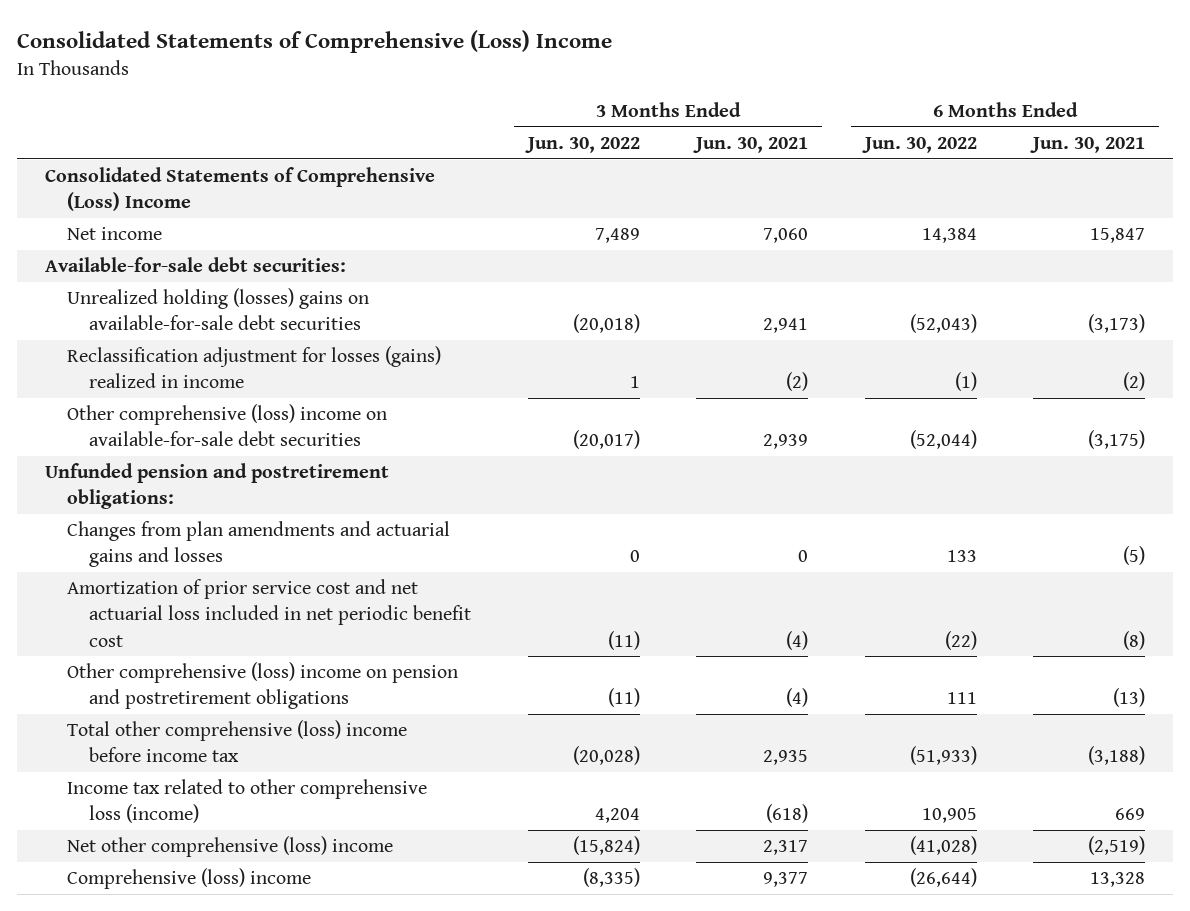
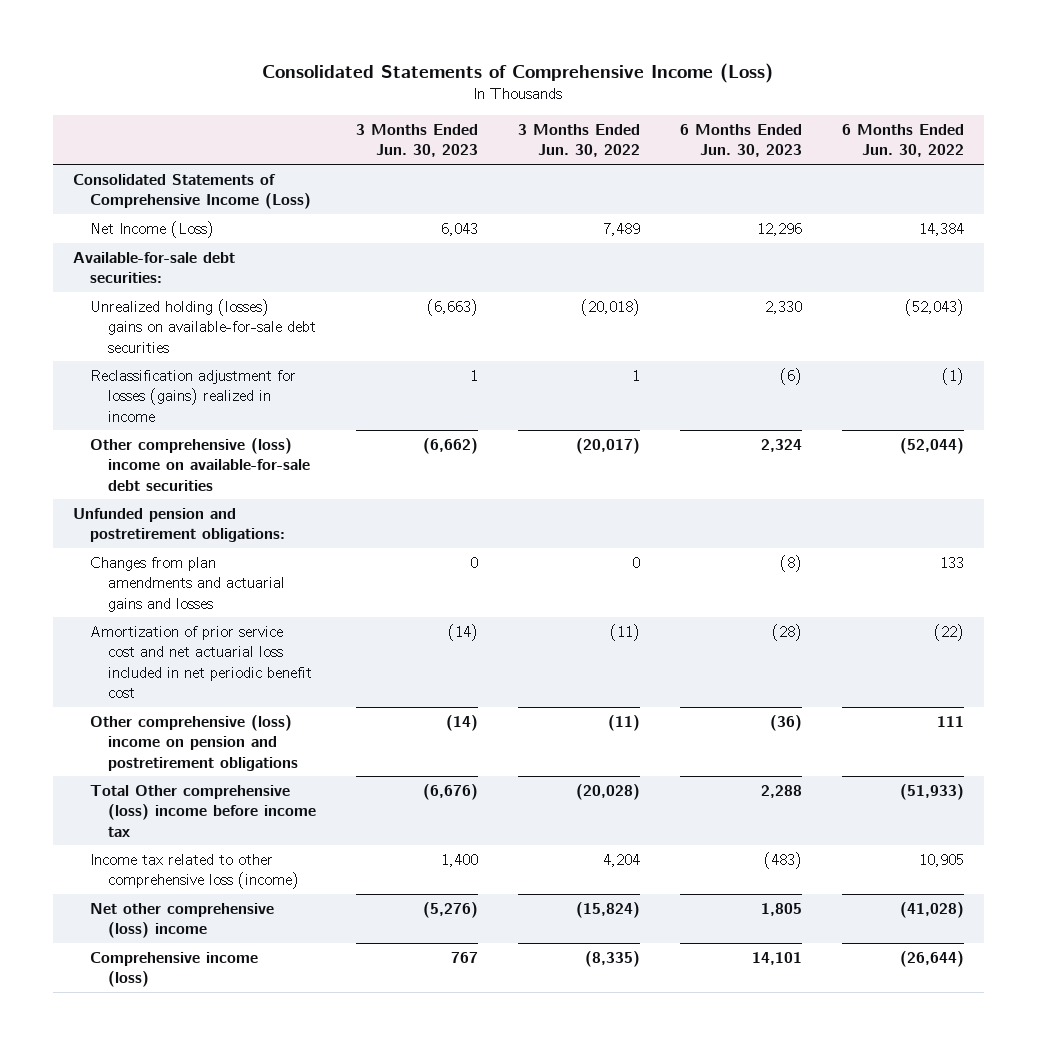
[16,29,612,53] Consolidated Statements of Comprehensive (Loss) Income -> [262,62,774,83] Consolidated Statements of Comprehensive Income (Loss)
[693,137,809,154] Jun. 30, 2021 -> none
[1030,137,1146,154] Jun. 30, 2021 -> none
none -> [355,123,478,158] 3 Months Ended Jun. 30, 2023
none -> [679,123,802,158] 6 Months Ended Jun. 30, 2023
[44,167,435,212] Consolidated Statements of Comprehensive (Loss) Income -> [73,173,312,210] Consolidated Statements of Comprehensive Income (Loss)
[67,227,163,241] Net income -> [90,220,215,238] Net Income (Loss)
[67,720,408,763] Total other comprehensive (loss) income before income tax -> [90,784,316,837] Total Other comprehensive (loss) income before income tax
[67,868,312,890] Comprehensive (loss) income -> [90,951,259,988] Comprehensive income (loss)

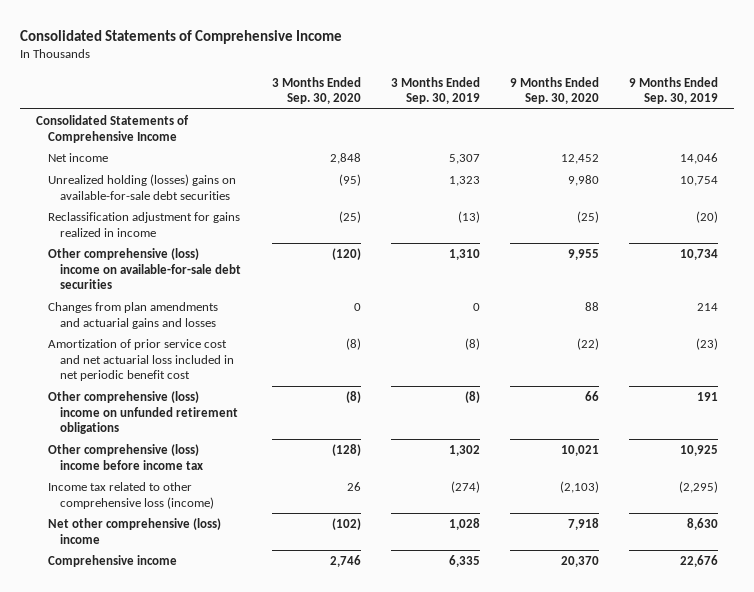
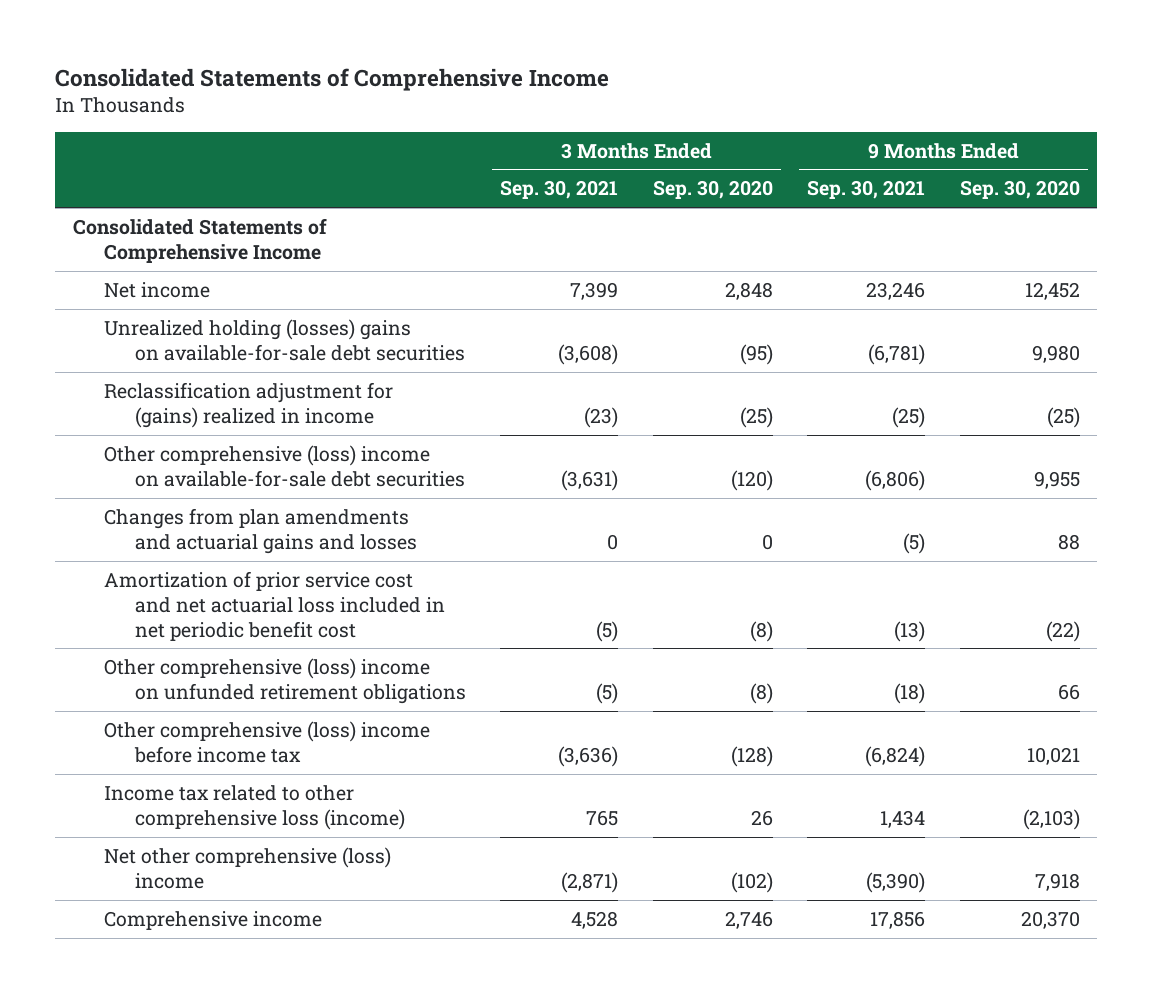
[390,76,480,104] 3 Months Ended Sep. 30, 2019 -> none
[629,76,719,104] 9 Months Ended Sep. 30, 2019 -> none
none -> [500,180,619,200] Sep. 30, 2021
none -> [807,180,926,200] Sep. 30, 2021
[47,212,240,237] Reclassification adjustment for gains realized in income -> [103,381,393,428] Reclassification adjustment for (gains) realized in income

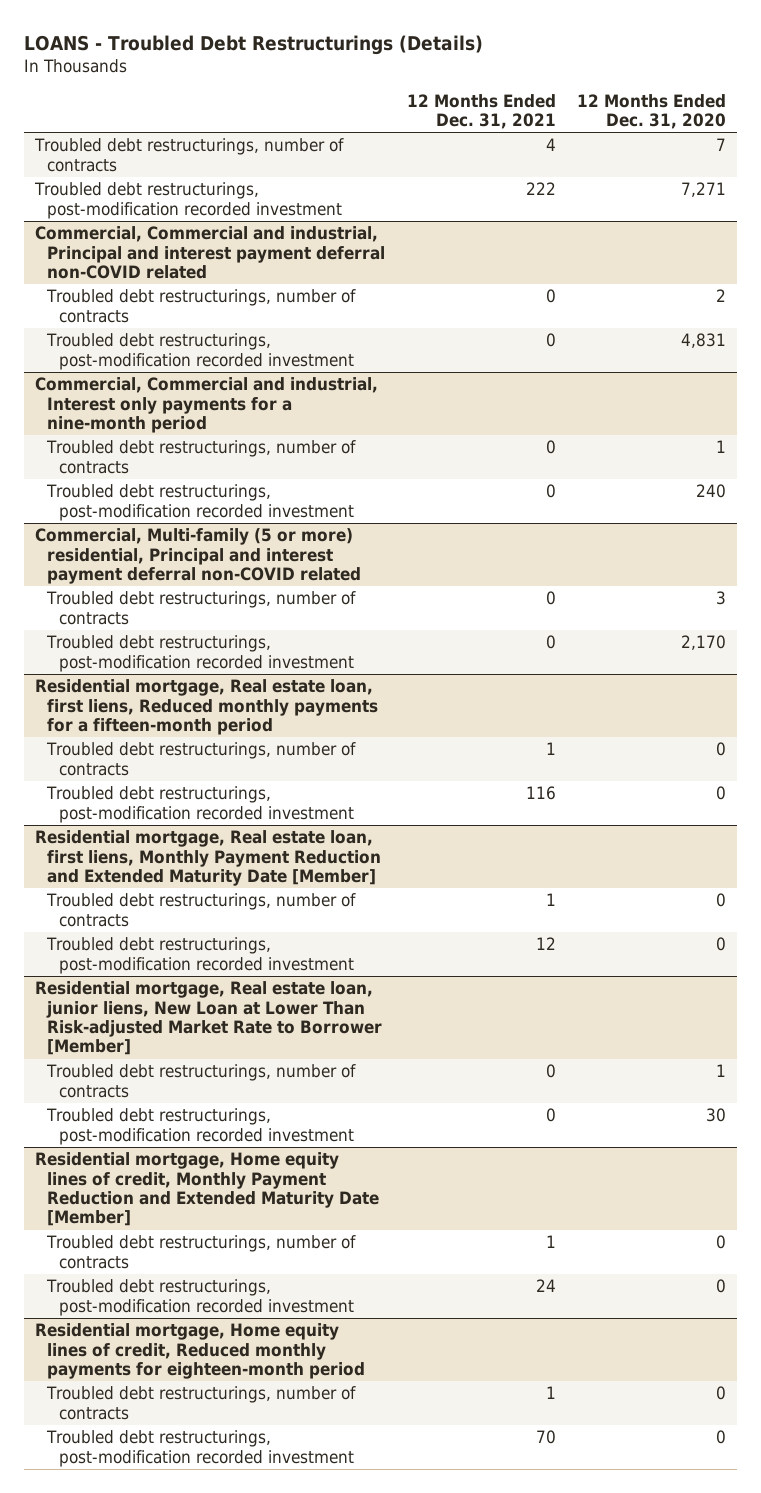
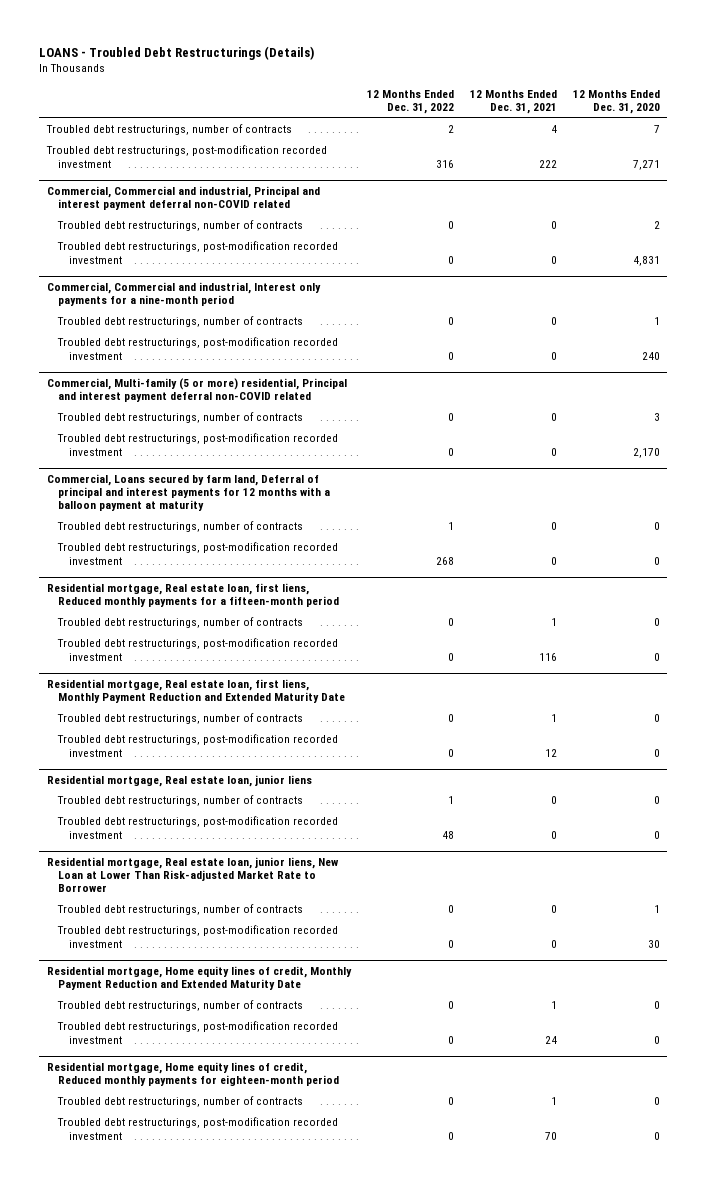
none -> [366,90,454,115] 12 Months Ended Dec. 31, 2022
none -> [47,474,331,512] Commercial, Loans secured by farm land, Deferral of principal and interest payments for 12 months with a balloon payment at maturity
none -> [57,521,304,533] Troubled debt restructurings, number of contracts
none -> [57,542,339,565] Troubled debt restructurings, post-modification recorded investment
[34,830,381,887] Residential mortgage, Real estate loan, first liens, Monthly Payment Reduction and Extended Maturity Date [Member] -> [47,679,346,704] Residential mortgage, Real estate loan, first liens, Monthly Payment Reduction and Extended Maturity Date
none -> [47,775,313,788] Residential mortgage, Real estate loan, junior liens
none -> [57,795,304,807] Troubled debt restructurings, number of contracts
none -> [57,816,339,839] Troubled debt restructurings, post-modification recorded investment
[34,981,382,1056] Residential mortgage, Real estate loan, junior liens, New Loan at Lower Than Risk-adjusted Market Rate to Borrower [Member] -> [47,857,340,893] Residential mortgage, Real estate loan, junior liens, New Loan at Lower Than Risk-adjusted Market Rate to Borrower
[34,1152,379,1227] Residential mortgage, Home equity lines of credit, Monthly Payment Reduction and Extended Maturity Date [Member] -> [47,966,353,991] Residential mortgage, Home equity lines of credit, Monthly Payment Reduction and Extended Maturity Date

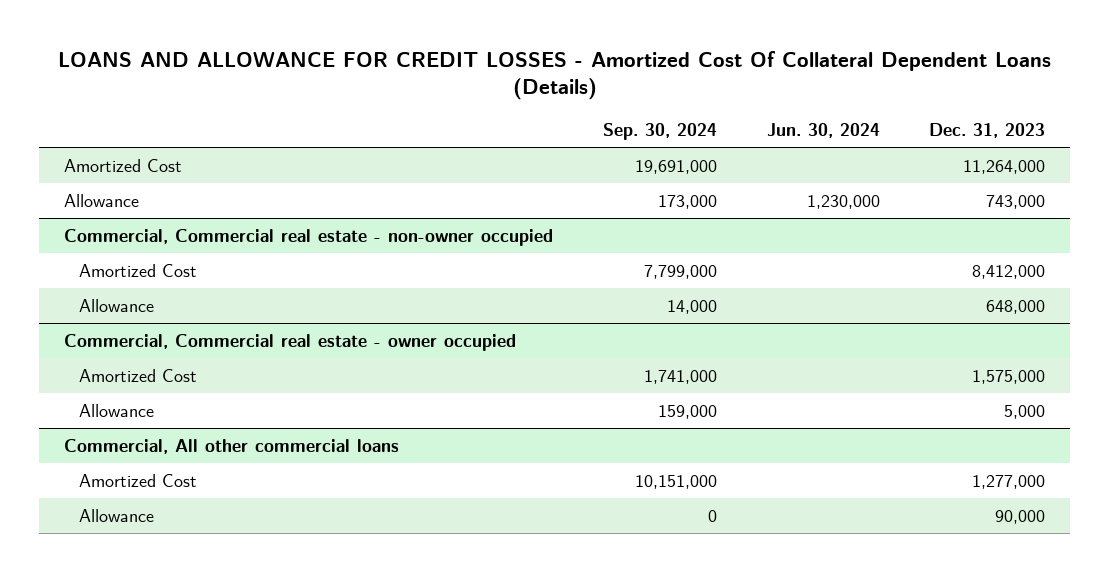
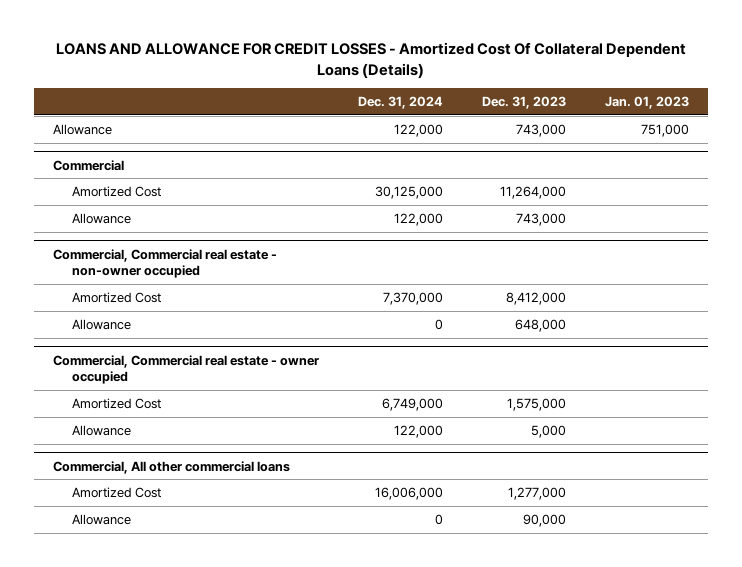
[602,122,717,140] Sep. 30, 2024 -> none
[766,122,880,138] Jun. 30, 2024 -> none
none -> [357,95,443,109] Dec. 31, 2024
none -> [604,95,689,109] Jan. 01, 2023
none -> [53,124,113,136] Allowance
none -> [53,159,125,171] Commercial

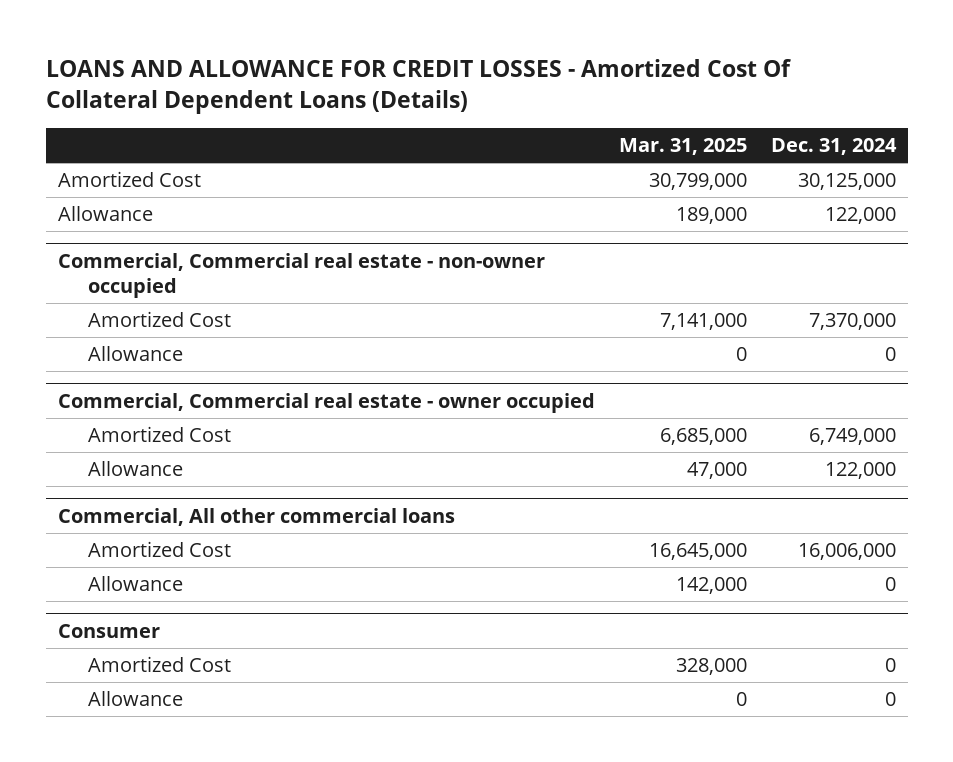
[481,95,566,109] Dec. 31, 2023 -> none
[604,95,689,109] Jan. 01, 2023 -> none
none -> [618,138,747,156] Mar. 31, 2025
[53,124,113,136] Allowance -> none
[53,159,125,171] Commercial -> none
none -> [57,623,160,638] Consumer
none -> [88,656,232,673] Amortized Cost
none -> [88,691,184,707] Allowance

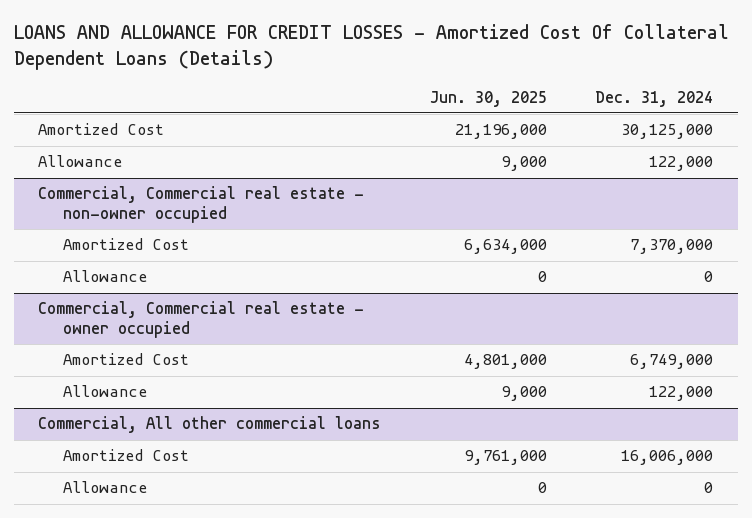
[618,138,747,156] Mar. 31, 2025 -> none
none -> [429,90,547,107] Jun. 30, 2025
[57,623,160,638] Consumer -> none
[88,656,232,673] Amortized Cost -> none
[88,691,184,707] Allowance -> none

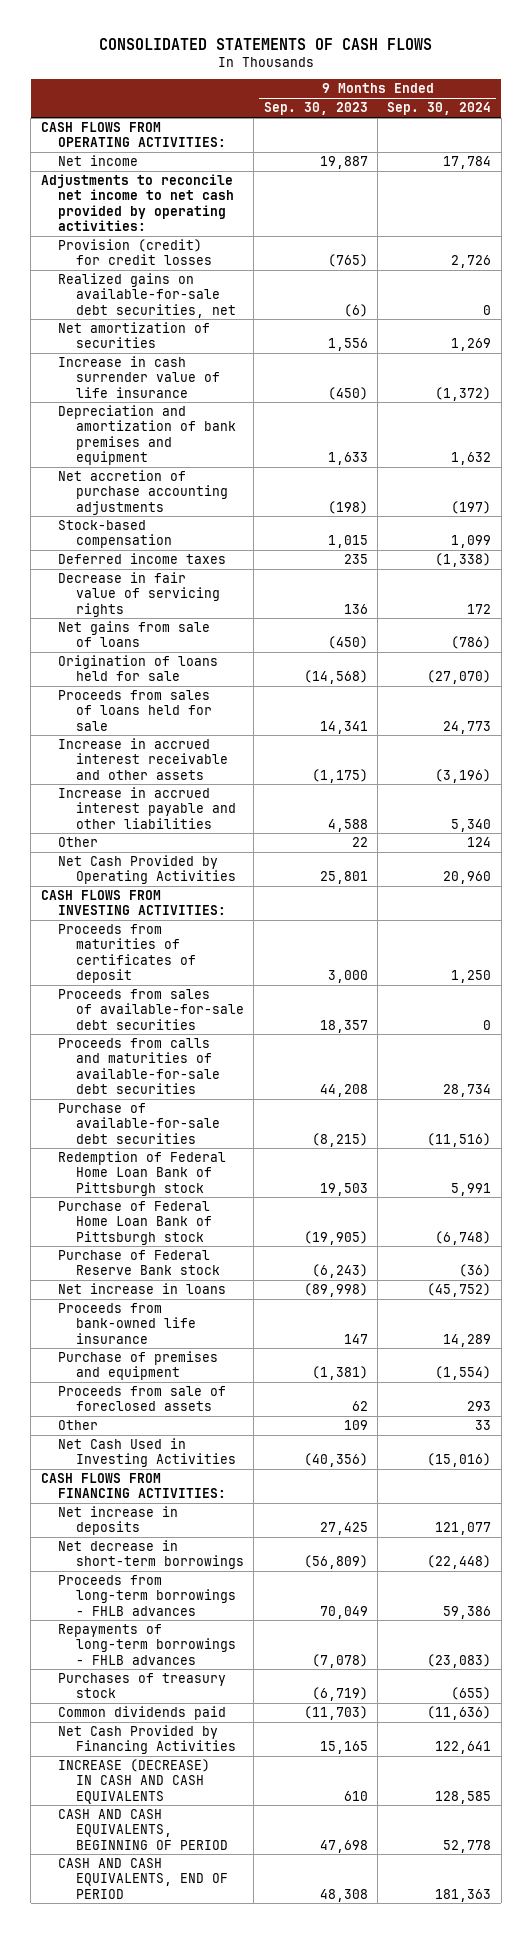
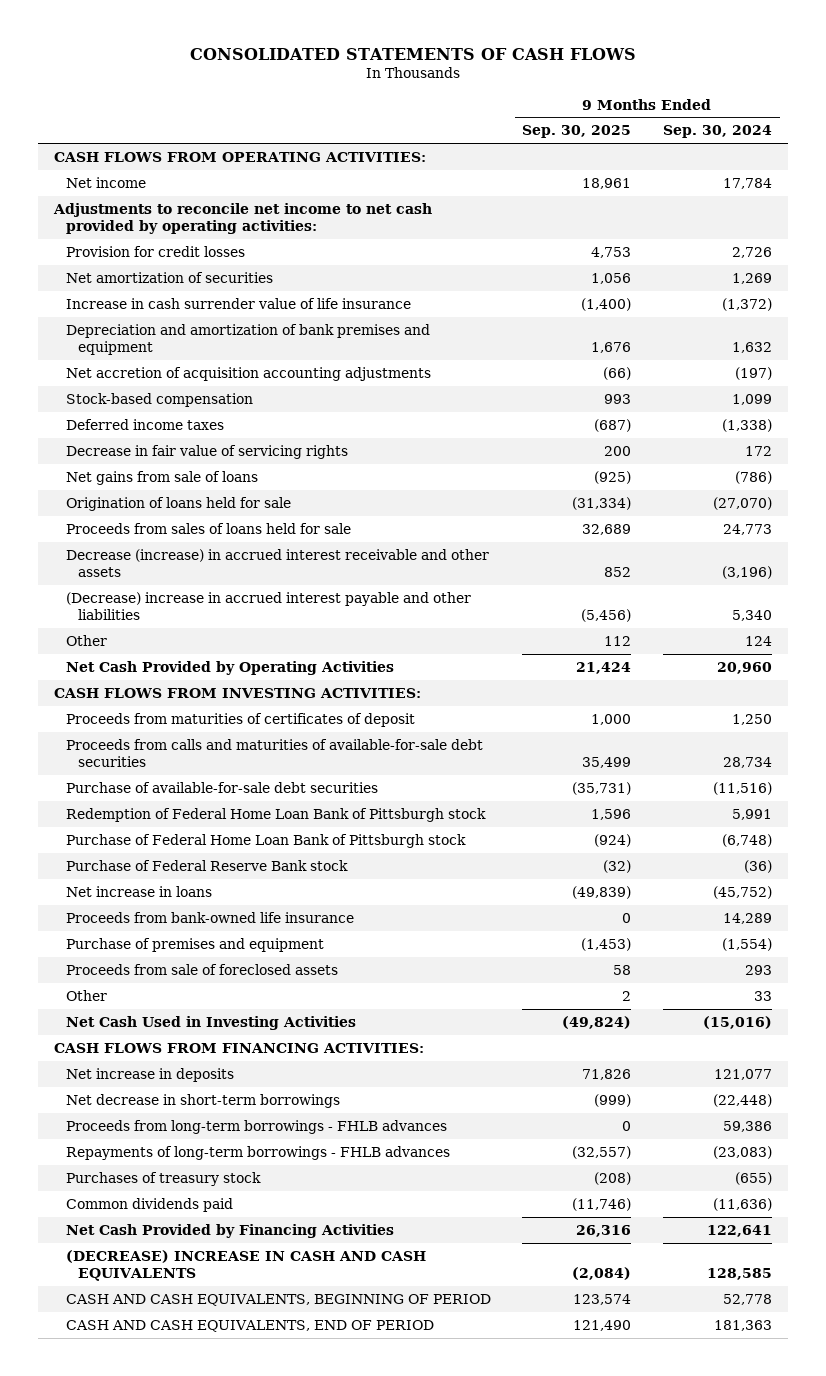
[263,102,368,116] Sep. 30, 2023 -> none
none -> [522,125,632,139] Sep. 30, 2025
[58,272,236,318] Realized gains on available-for-sale debt securities, net -> none
[58,238,212,266] Provision (credit) for credit losses -> [65,245,245,257] Provision for credit losses
[58,469,228,515] Net accretion of purchase accounting adjustments -> [65,366,431,381] Net accretion of acquisition accounting adjustments
[58,737,228,780] Increase in accrued interest receivable and other assets -> [65,548,489,577] Decrease (increase) in accrued interest receivable and other assets
[58,786,236,829] Increase in accrued interest payable and other liabilities -> [65,591,471,620] (Decrease) increase in accrued interest payable and other liabilities
[58,988,244,1030] Proceeds from sales of available-for-sale debt securities -> none
[58,1758,211,1804] INCREASE (DECREASE) IN CASH AND CASH EQUIVALENTS -> [65,1249,426,1281] (DECREASE) INCREASE IN CASH AND CASH EQUIVALENTS

